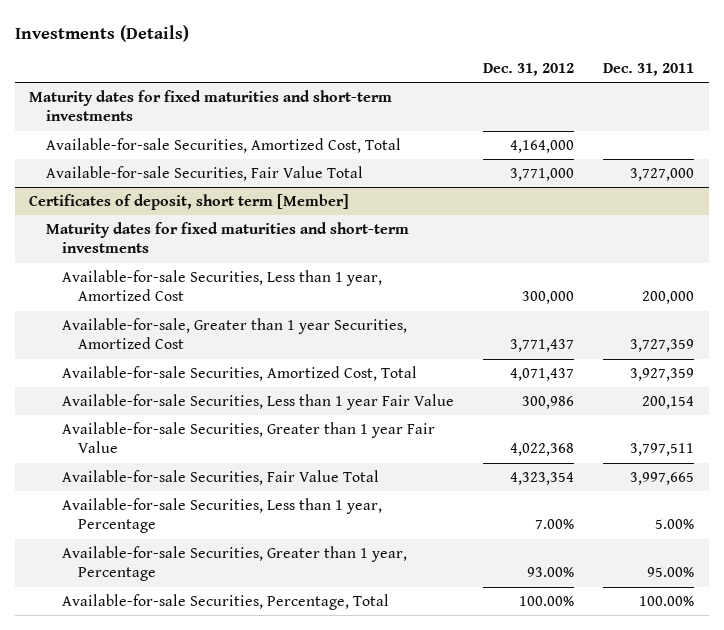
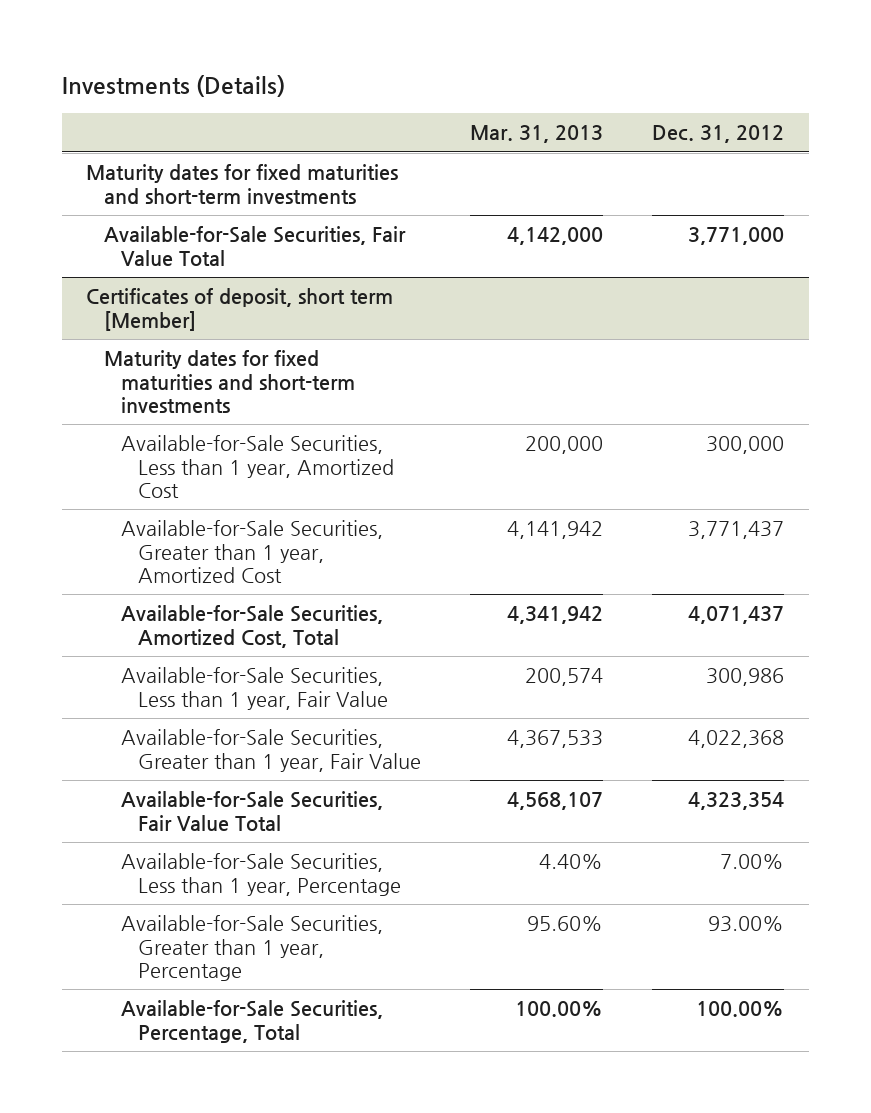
[603,63,695,77] Dec. 31, 2011 -> none
none -> [469,125,603,144] Mar. 31, 2013
[45,137,401,153] Available-for-sale Securities, Amortized Cost, Total -> none
[45,165,363,181] Available-for-sale Securities, Fair Value Total -> [103,226,406,266] Available-for-Sale Securities, Fair Value Total
[61,269,382,302] Available-for-sale Securities, Less than 1 year, Amortized Cost -> [120,435,394,499] Available-for-Sale Securities, Less than 1 year, Amortized Cost
[61,317,407,350] Available-for-sale, Greater than 1 year Securities, Amortized Cost -> [120,520,383,584] Available-for-Sale Securities, Greater than 1 year, Amortized Cost
[61,365,417,381] Available-for-sale Securities, Amortized Cost, Total -> [120,605,383,648] Available-for-Sale Securities, Amortized Cost, Total
[61,393,454,410] Available-for-sale Securities, Less than 1 year Fair Value -> [120,667,388,710] Available-for-Sale Securities, Less than 1 year, Fair Value
[61,421,435,454] Available-for-sale Securities, Greater than 1 year Fair Value -> [120,729,421,772] Available-for-Sale Securities, Greater than 1 year, Fair Value
[61,469,379,485] Available-for-sale Securities, Fair Value Total -> [120,791,383,831] Available-for-Sale Securities, Fair Value Total
[61,497,382,534] Available-for-sale Securities, Less than 1 year, Percentage -> [120,853,401,896] Available-for-Sale Securities, Less than 1 year, Percentage
[61,545,407,582] Available-for-sale Securities, Greater than 1 year, Percentage -> [120,915,383,982] Available-for-Sale Securities, Greater than 1 year, Percentage
[61,593,389,610] Available-for-sale Securities, Percentage, Total -> [120,1000,383,1043] Available-for-Sale Securities, Percentage, Total

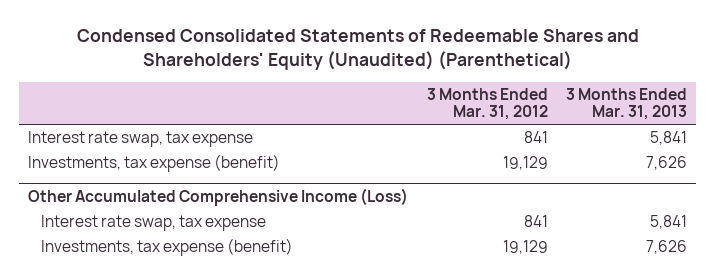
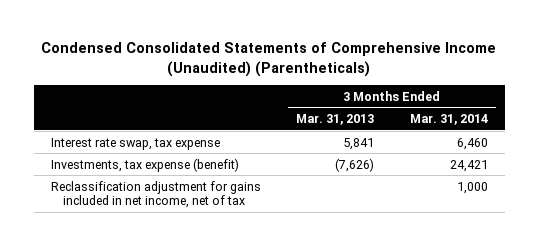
[76,29,639,71] Condensed Consolidated Statements of Redeemable Shares and Shareholders' Equity (Unaudited) (Parenthetical) -> [41,42,497,77] Condensed Consolidated Statements of Comprehensive Income (Unaudited) (Parentheticals)
[426,87,548,121] 3 Months Ended Mar. 31, 2012 -> none
none -> [409,114,488,126] Mar. 31, 2014
[28,187,409,206] Other Accumulated Comprehensive Income (Loss) -> none
[40,215,266,232] Interest rate swap, tax expense -> none
[40,238,293,257] Investments, tax expense (benefit) -> none
[646,156,688,171] 7,626 -> [335,157,375,172] (7,626)
none -> [51,180,262,209] Reclassification adjustment for gains included in net income, net of tax

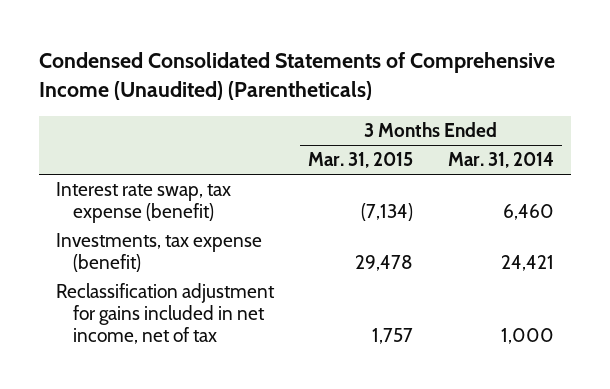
[296,114,375,126] Mar. 31, 2013 -> none
none -> [308,152,414,169] Mar. 31, 2015
[51,137,221,150] Interest rate swap, tax expense -> [55,182,231,224] Interest rate swap, tax expense (benefit)

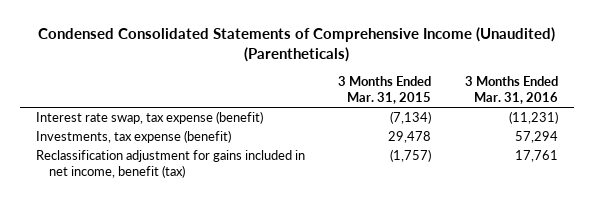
[447,152,554,169] Mar. 31, 2014 -> none
none -> [464,76,558,105] 3 Months Ended Mar. 31, 2016
[55,283,275,345] Reclassification adjustment for gains included in net income, net of tax -> [36,150,306,179] Reclassification adjustment for gains included in net income, benefit (tax)
[372,328,414,345] 1,757 -> [390,149,432,163] (1,757)

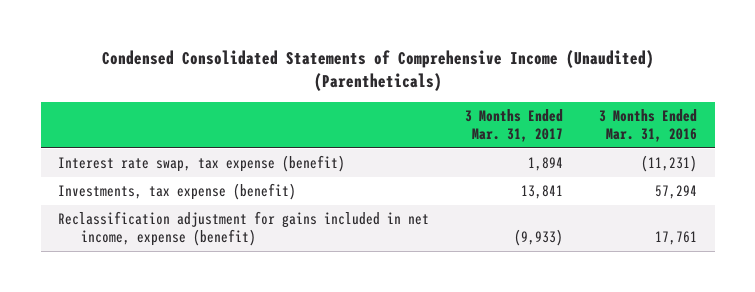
[338,76,432,105] 3 Months Ended Mar. 31, 2015 -> none
none -> [465,109,564,143] 3 Months Ended Mar. 31, 2017
[36,150,306,179] Reclassification adjustment for gains included in net income, benefit (tax) -> [58,211,430,247] Reclassification adjustment for gains included in net income, expense (benefit)

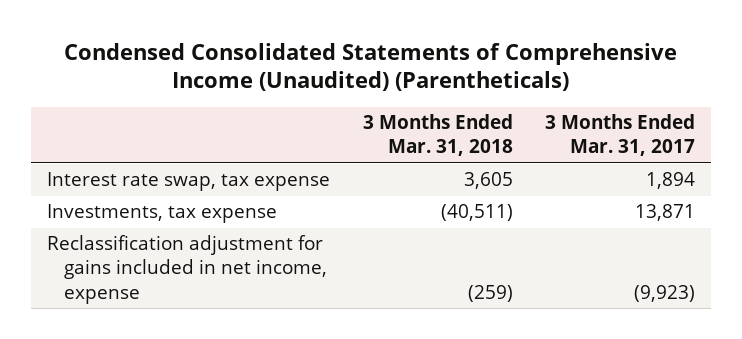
[598,109,697,143] 3 Months Ended Mar. 31, 2016 -> none
none -> [362,114,513,157] 3 Months Ended Mar. 31, 2018
[58,155,346,173] Interest rate swap, tax expense (benefit) -> [47,172,331,192] Interest rate swap, tax expense
[58,183,297,201] Investments, tax expense (benefit) -> [47,204,278,224] Investments, tax expense
[521,185,564,200] 13,841 -> [634,204,695,222] 13,871
[58,211,430,247] Reclassification adjustment for gains included in net income, expense (benefit) -> [47,235,327,304] Reclassification adjustment for gains included in net income, expense
[514,229,564,247] (9,933) -> [633,284,695,302] (9,923)

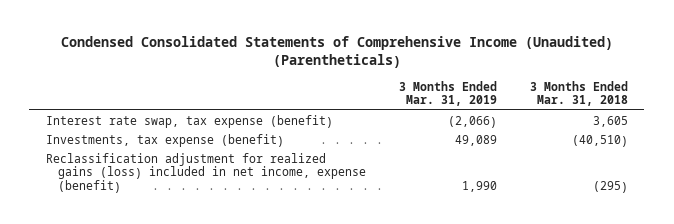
[544,114,695,157] 3 Months Ended Mar. 31, 2017 -> none
none -> [398,80,497,107] 3 Months Ended Mar. 31, 2019
[47,172,331,192] Interest rate swap, tax expense -> [45,114,333,128] Interest rate swap, tax expense (benefit)
[47,204,278,224] Investments, tax expense -> [45,133,284,147] Investments, tax expense (benefit)
[440,204,513,222] (40,511) -> [571,134,628,147] (40,510)
[47,235,327,304] Reclassification adjustment for gains included in net income, expense -> [45,152,367,193] Reclassification adjustment for realized gains (loss) included in net income, expense (benefit)
[467,284,513,302] (259) -> [592,180,628,193] (295)

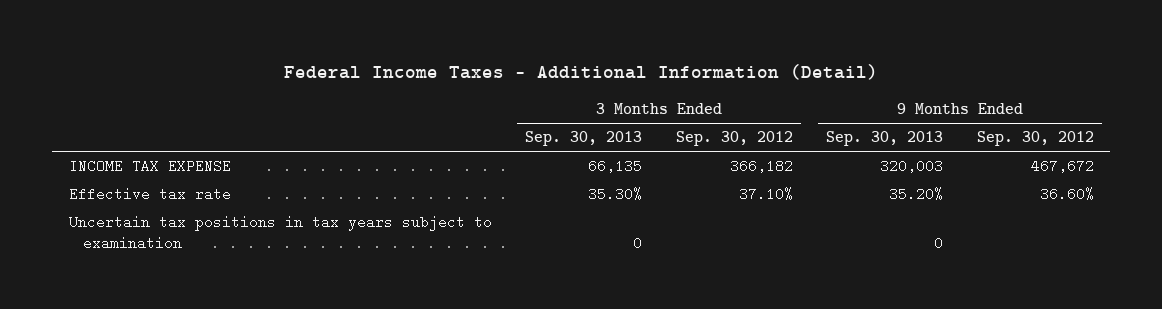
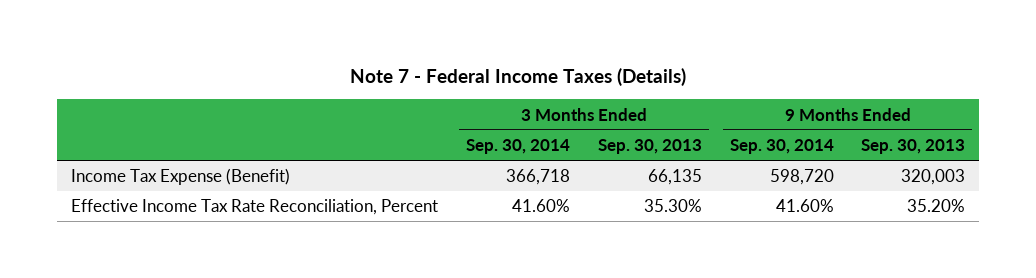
[284,63,879,80] Federal Income Taxes - Additional Information (Detail) -> [350,67,687,86] Note 7 - Federal Income Taxes (Details)
[675,131,793,147] Sep. 30, 2012 -> none
[976,131,1094,147] Sep. 30, 2012 -> none
none -> [465,139,570,155] Sep. 30, 2014
none -> [729,139,834,155] Sep. 30, 2014
[68,215,492,250] Uncertain tax positions in tax years subject to examination -> none
[68,159,231,174] INCOME TAX EXPENSE -> [70,168,290,186] Income Tax Expense (Benefit)
[68,187,231,202] Effective tax rate -> [70,199,438,216] Effective Income Tax Rate Reconciliation, Percent

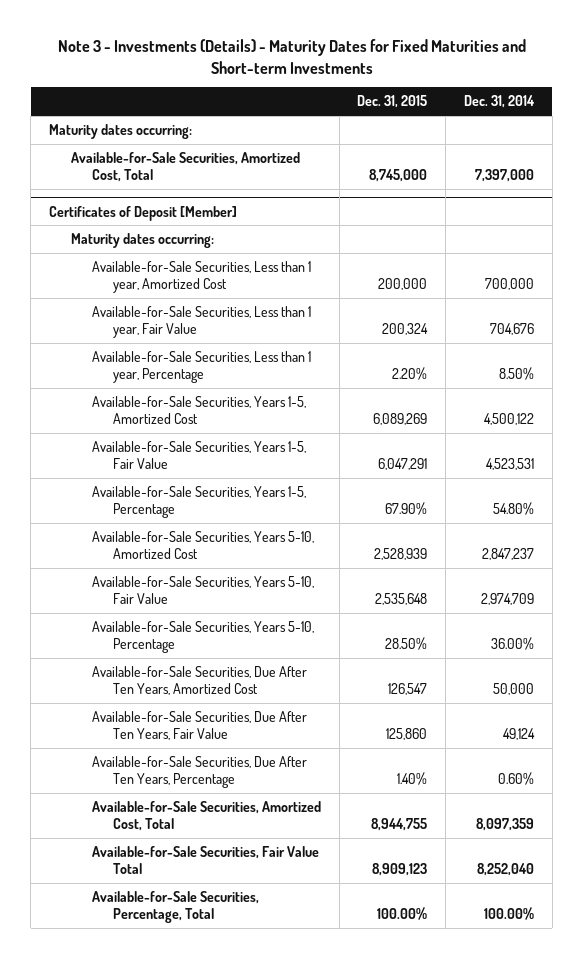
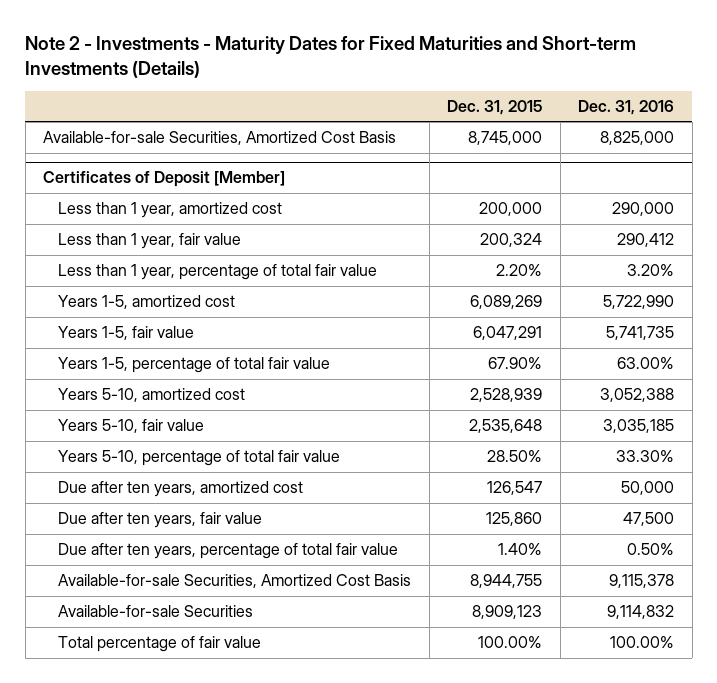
[57,39,526,74] Note 3 - Investments (Details) - Maturity Dates for Fixed Maturities and Short-term Investments -> [25,35,637,78] Note 2 - Investments - Maturity Dates for Fixed Maturities and Short-term Investments (Details)
[463,95,535,109] Dec. 31, 2014 -> none
none -> [578,99,675,115] Dec. 31, 2016
[49,123,193,139] Maturity dates occurring: -> none
[70,151,300,183] Available-for-Sale Securities, Amortized Cost, Total -> [43,131,397,146] Available-for-sale Securities, Amortized Cost Basis
[70,232,214,248] Maturity dates occurring: -> none
[91,350,311,384] Available-for-Sale Securities, Less than 1 year, Percentage -> none
[91,755,307,789] Available-for-Sale Securities, Due After Ten Years, Percentage -> none
[91,260,311,294] Available-for-Sale Securities, Less than 1 year, Amortized Cost -> [58,202,283,219] Less than 1 year, amortized cost
[91,305,311,339] Available-for-Sale Securities, Less than 1 year, Fair Value -> [58,233,242,250] Less than 1 year, fair value
none -> [58,264,378,281] Less than 1 year, percentage of total fair value
[91,395,306,425] Available-for-Sale Securities, Years 1-5, Amortized Cost -> [58,295,236,310] Years 1-5, amortized cost
[91,440,306,470] Available-for-Sale Securities, Years 1-5, Fair Value -> [58,326,195,341] Years 1-5, fair value
[91,485,306,519] Available-for-Sale Securities, Years 1-5, Percentage -> [58,357,331,374] Years 1-5, percentage of total fair value
[91,530,314,560] Available-for-Sale Securities, Years 5-10, Amortized Cost -> [58,388,246,403] Years 5-10, amortized cost
[91,575,314,605] Available-for-Sale Securities, Years 5-10, Fair Value -> [58,419,205,434] Years 5-10, fair value
[91,620,314,654] Available-for-Sale Securities, Years 5-10, Percentage -> [58,450,341,467] Years 5-10, percentage of total fair value
[91,665,307,696] Available-for-Sale Securities, Due After Ten Years, Amortized Cost -> [58,481,304,498] Due after ten years, amortized cost
[91,710,307,741] Available-for-Sale Securities, Due After Ten Years, Fair Value -> [58,512,263,529] Due after ten years, fair value
none -> [58,543,399,560] Due after ten years, percentage of total fair value
[91,800,321,832] Available-for-Sale Securities, Amortized Cost, Total -> [58,574,412,589] Available-for-sale Securities, Amortized Cost Basis
[91,845,319,875] Available-for-Sale Securities, Fair Value Total -> [58,605,254,618] Available-for-sale Securities
[91,890,259,924] Available-for-Sale Securities, Percentage, Total -> [58,636,262,653] Total percentage of fair value

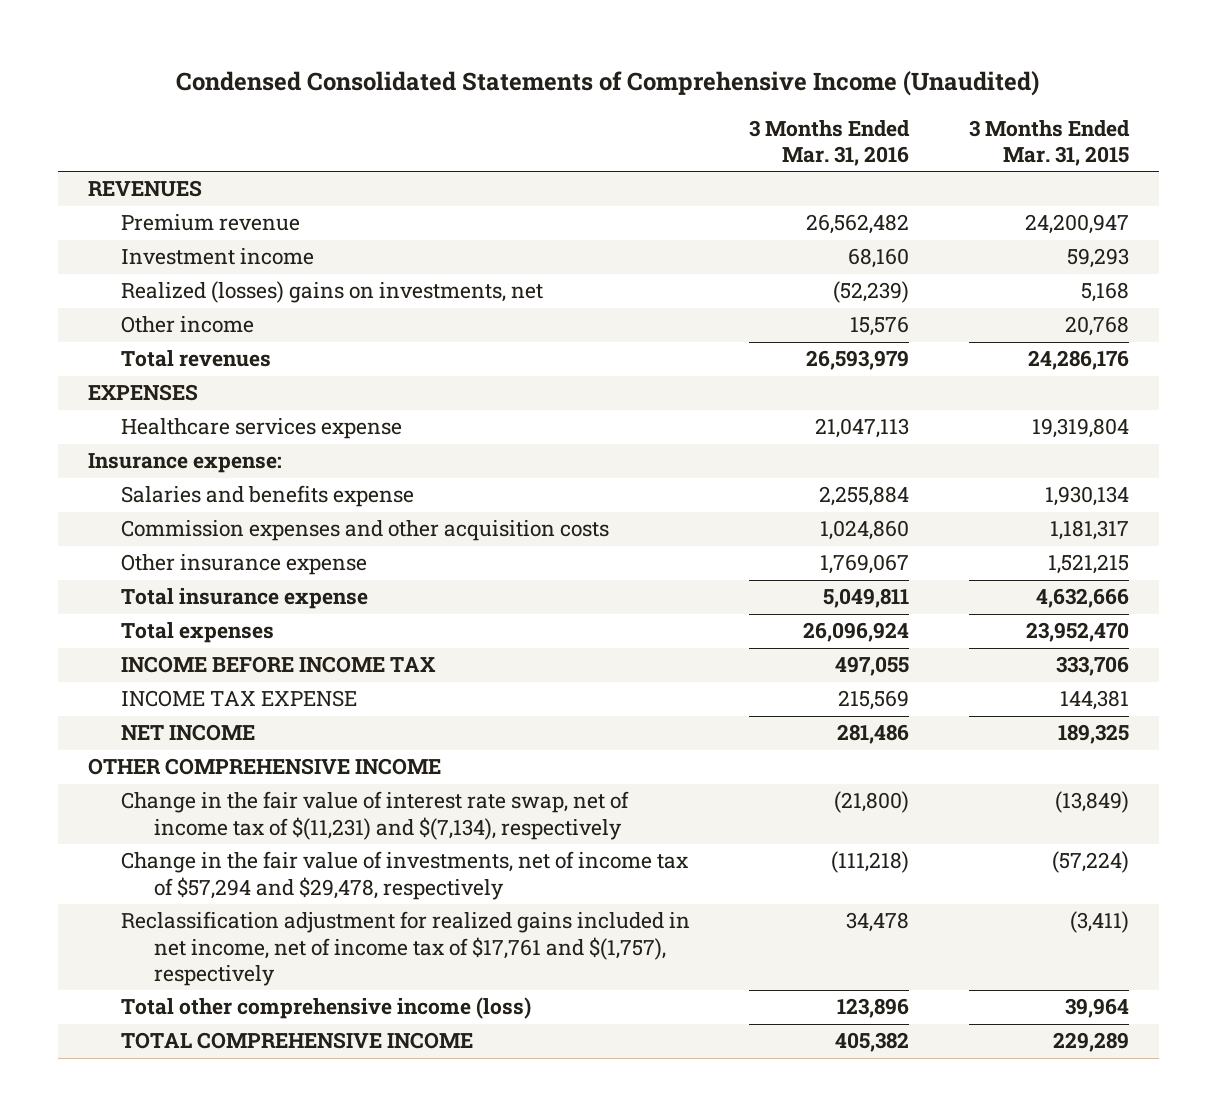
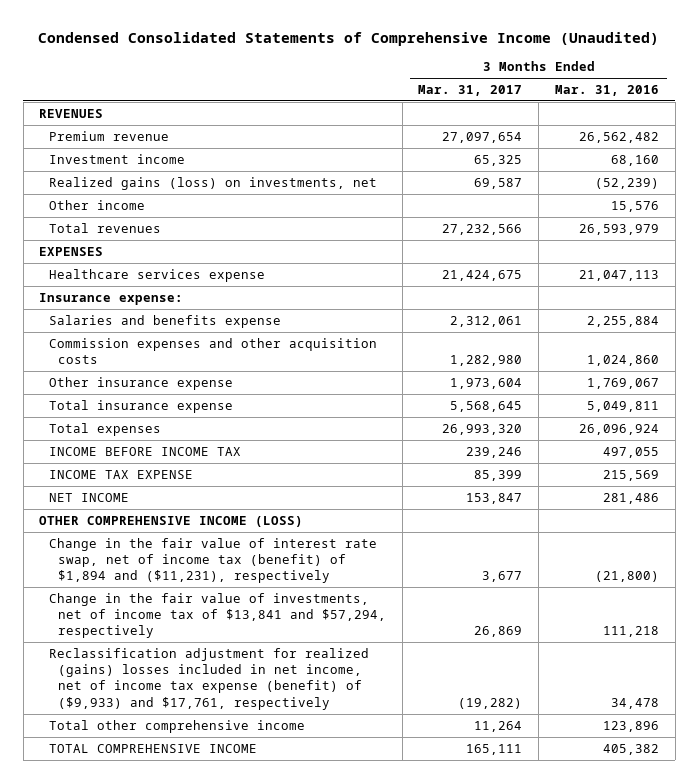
[968,119,1130,166] 3 Months Ended Mar. 31, 2015 -> none
none -> [418,85,523,97] Mar. 31, 2017
[120,281,543,304] Realized (losses) gains on investments, net -> [48,176,377,190] Realized gains (loss) on investments, net
[87,758,441,776] OTHER COMPREHENSIVE INCOME -> [39,515,304,527] OTHER COMPREHENSIVE INCOME (LOSS)
[120,791,629,840] Change in the fair value of interest rate swap, net of income tax of $(11,231) and $(7,134), respectively -> [48,537,377,584] Change in the fair value of interest rate swap, net of income tax (benefit) of $1,894 and ($11,231), respectively
[120,851,688,900] Change in the fair value of investments, net of income tax of $57,294 and $29,478, respectively -> [48,592,386,639] Change in the fair value of investments, net of income tax of $13,841 and $57,294, respectively
[831,851,910,874] (111,218) -> [603,626,660,638] 111,218
[120,911,690,986] Reclassification adjustment for realized gains included in net income, net of income tax of $17,761 and $(1,757), respectively -> [48,647,369,710] Reclassification adjustment for realized (gains) losses included in net income, net of income tax expense (benefit) of ($9,933) and $17,761, respectively
[120,997,531,1020] Total other comprehensive income (loss) -> [48,719,305,733] Total other comprehensive income

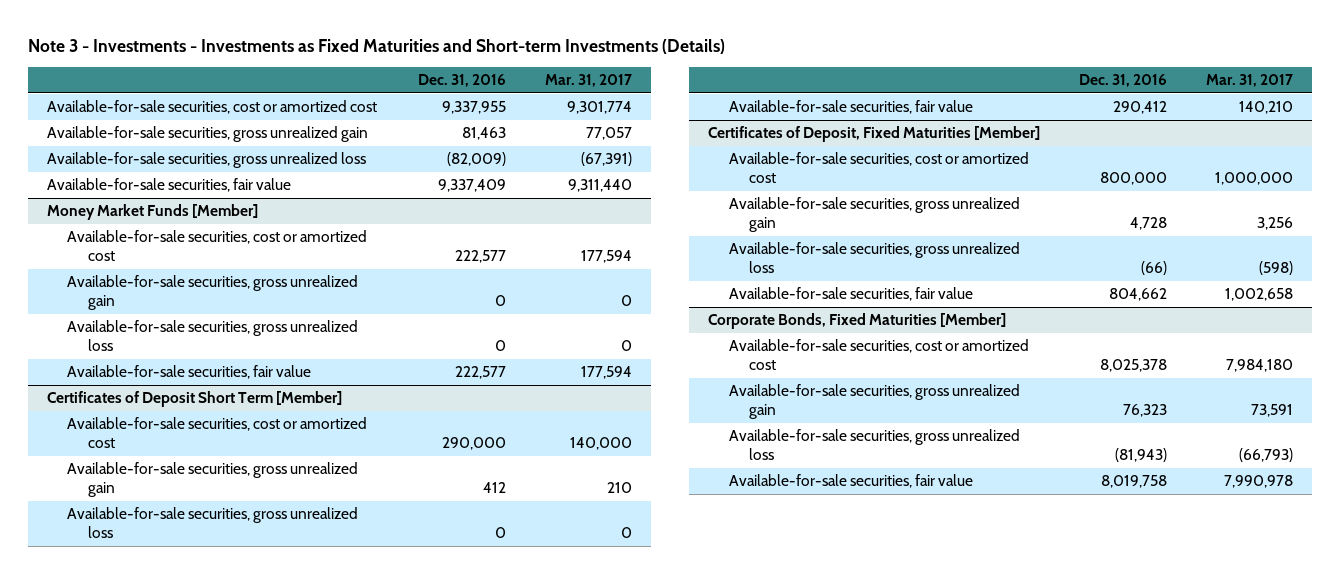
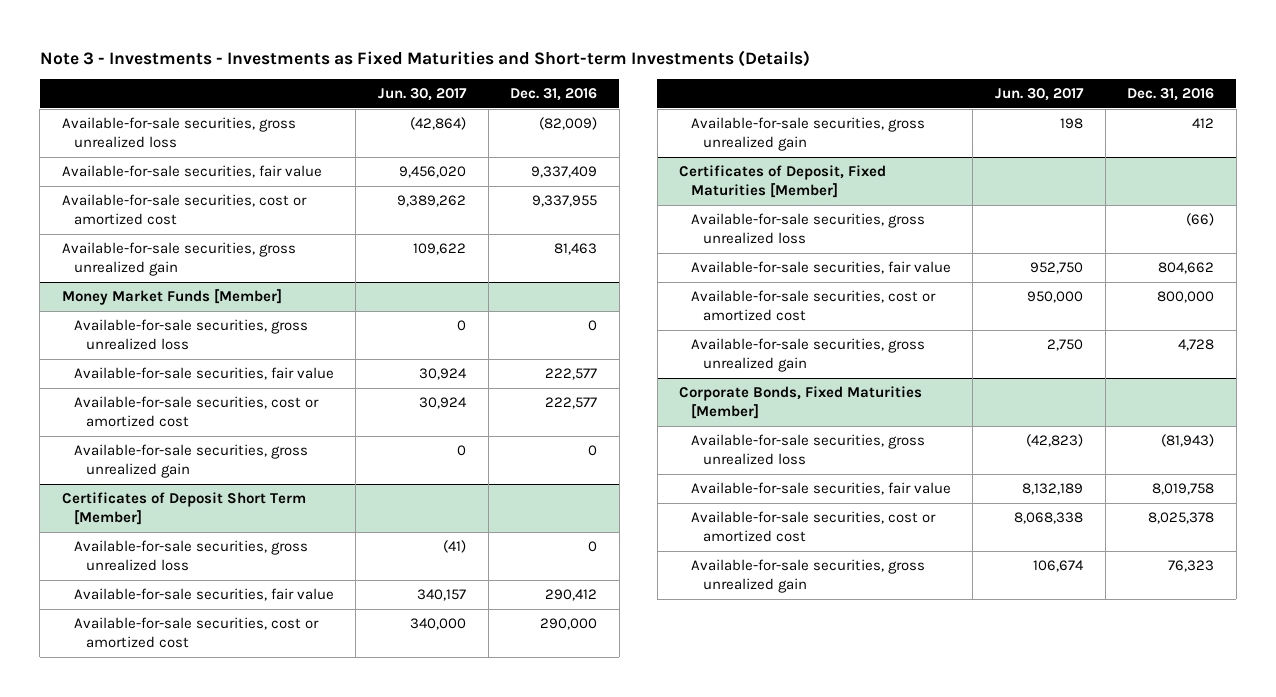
[544,74,632,88] Mar. 31, 2017 -> none
none -> [377,87,467,101] Jun. 30, 2017
[47,100,378,115] Available-for-sale securities, cost or amortized cost -> [62,194,308,226] Available-for-sale securities, cost or amortized cost
[47,126,369,143] Available-for-sale securities, gross unrealized gain -> [62,242,297,277] Available-for-sale securities, gross unrealized gain
[67,230,368,262] Available-for-sale securities, cost or amortized cost -> [73,396,319,428] Available-for-sale securities, cost or amortized cost
[67,275,359,311] Available-for-sale securities, gross unrealized gain -> [73,444,308,479] Available-for-sale securities, gross unrealized gain
[67,417,368,449] Available-for-sale securities, cost or amortized cost -> [73,617,319,649] Available-for-sale securities, cost or amortized cost
[67,462,359,498] Available-for-sale securities, gross unrealized gain -> [690,117,925,152] Available-for-sale securities, gross unrealized gain
[728,152,1029,184] Available-for-sale securities, cost or amortized cost -> [690,290,936,322] Available-for-sale securities, cost or amortized cost
[728,197,1020,233] Available-for-sale securities, gross unrealized gain -> [690,338,925,373] Available-for-sale securities, gross unrealized gain
[728,339,1029,371] Available-for-sale securities, cost or amortized cost -> [690,511,936,543] Available-for-sale securities, cost or amortized cost
[728,384,1020,420] Available-for-sale securities, gross unrealized gain -> [690,559,925,594] Available-for-sale securities, gross unrealized gain

